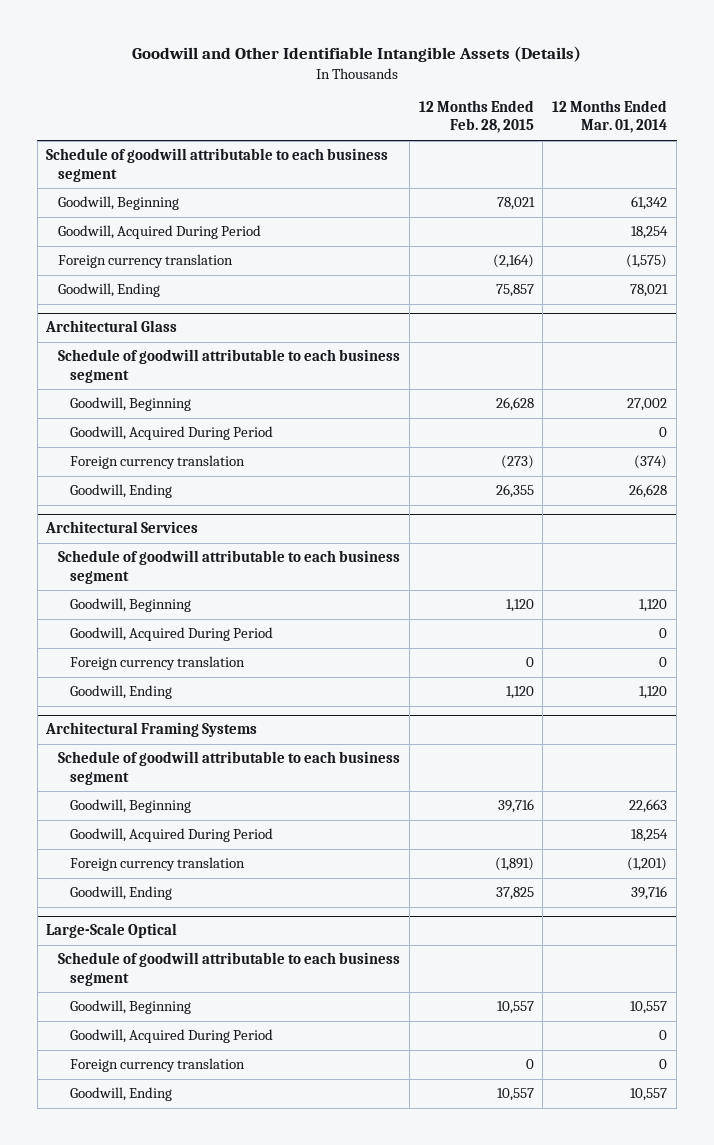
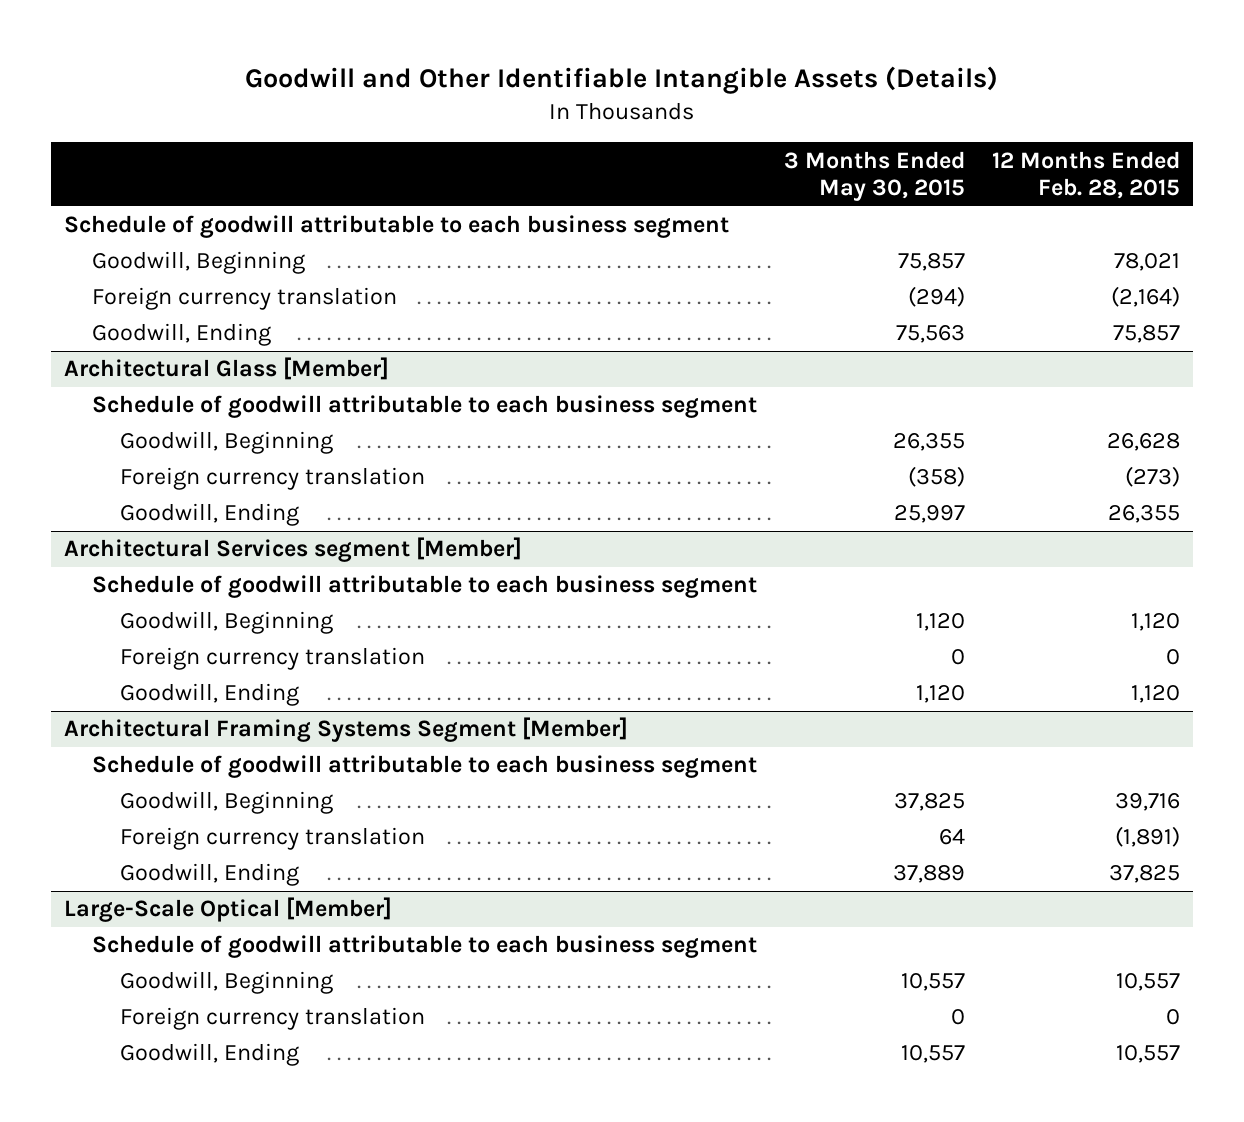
[552,100,668,134] 12 Months Ended Mar. 01, 2014 -> none
none -> [783,150,965,201] 3 Months Ended May 30, 2015
[58,225,262,240] Goodwill, Acquired During Period -> none
[45,320,178,333] Architectural Glass -> [64,357,390,381] Architectural Glass [Member]
[69,426,273,441] Goodwill, Acquired During Period -> none
[45,521,199,534] Architectural Services -> [64,537,523,563] Architectural Services segment [Member]
[69,627,273,642] Goodwill, Acquired During Period -> none
[45,722,258,738] Architectural Framing Systems -> [64,717,629,743] Architectural Framing Systems Segment [Member]
[69,828,273,843] Goodwill, Acquired During Period -> none
[46,923,178,939] Large-Scale Optical -> [64,897,393,923] Large-Scale Optical [Member]
[69,1029,273,1044] Goodwill, Acquired During Period -> none

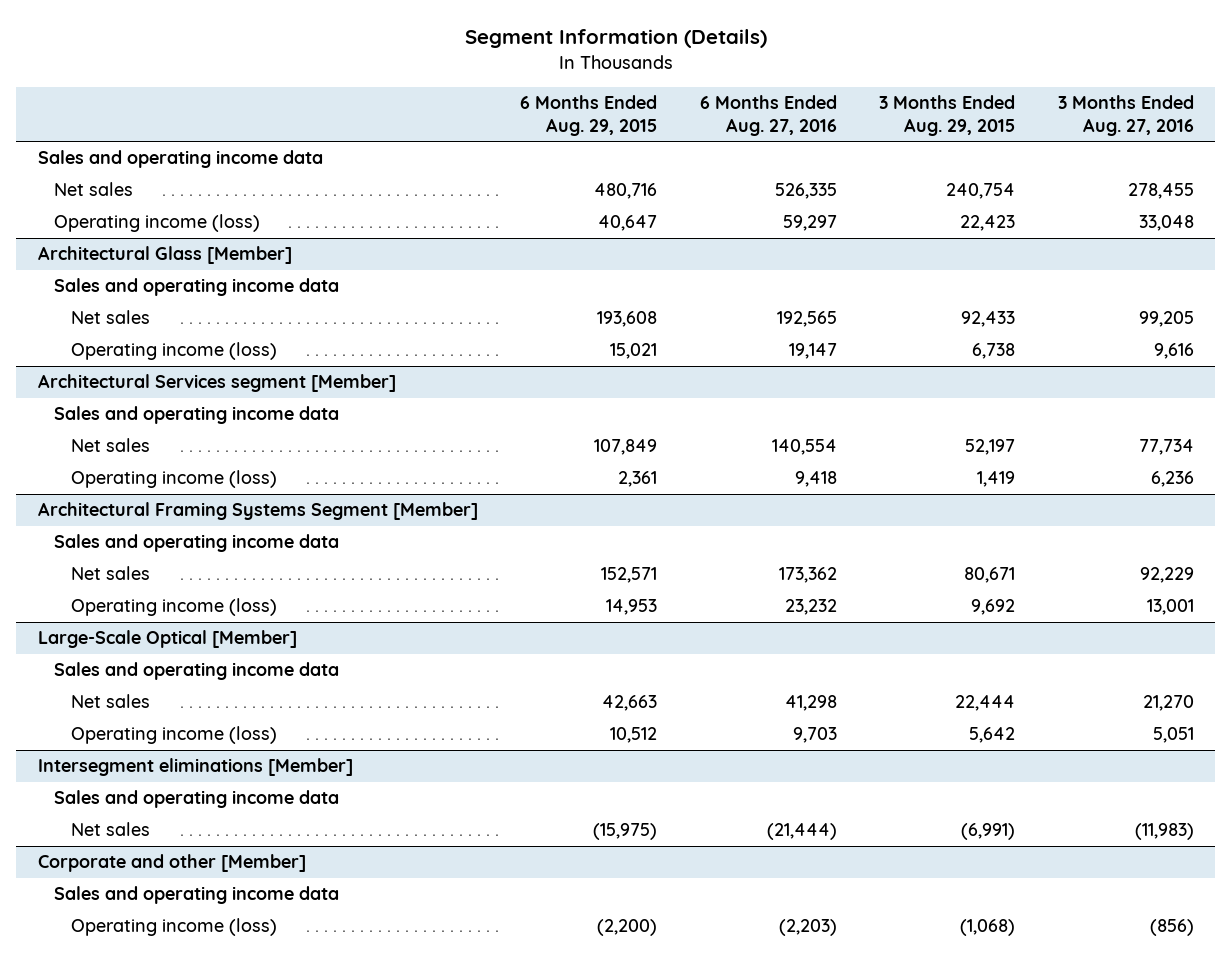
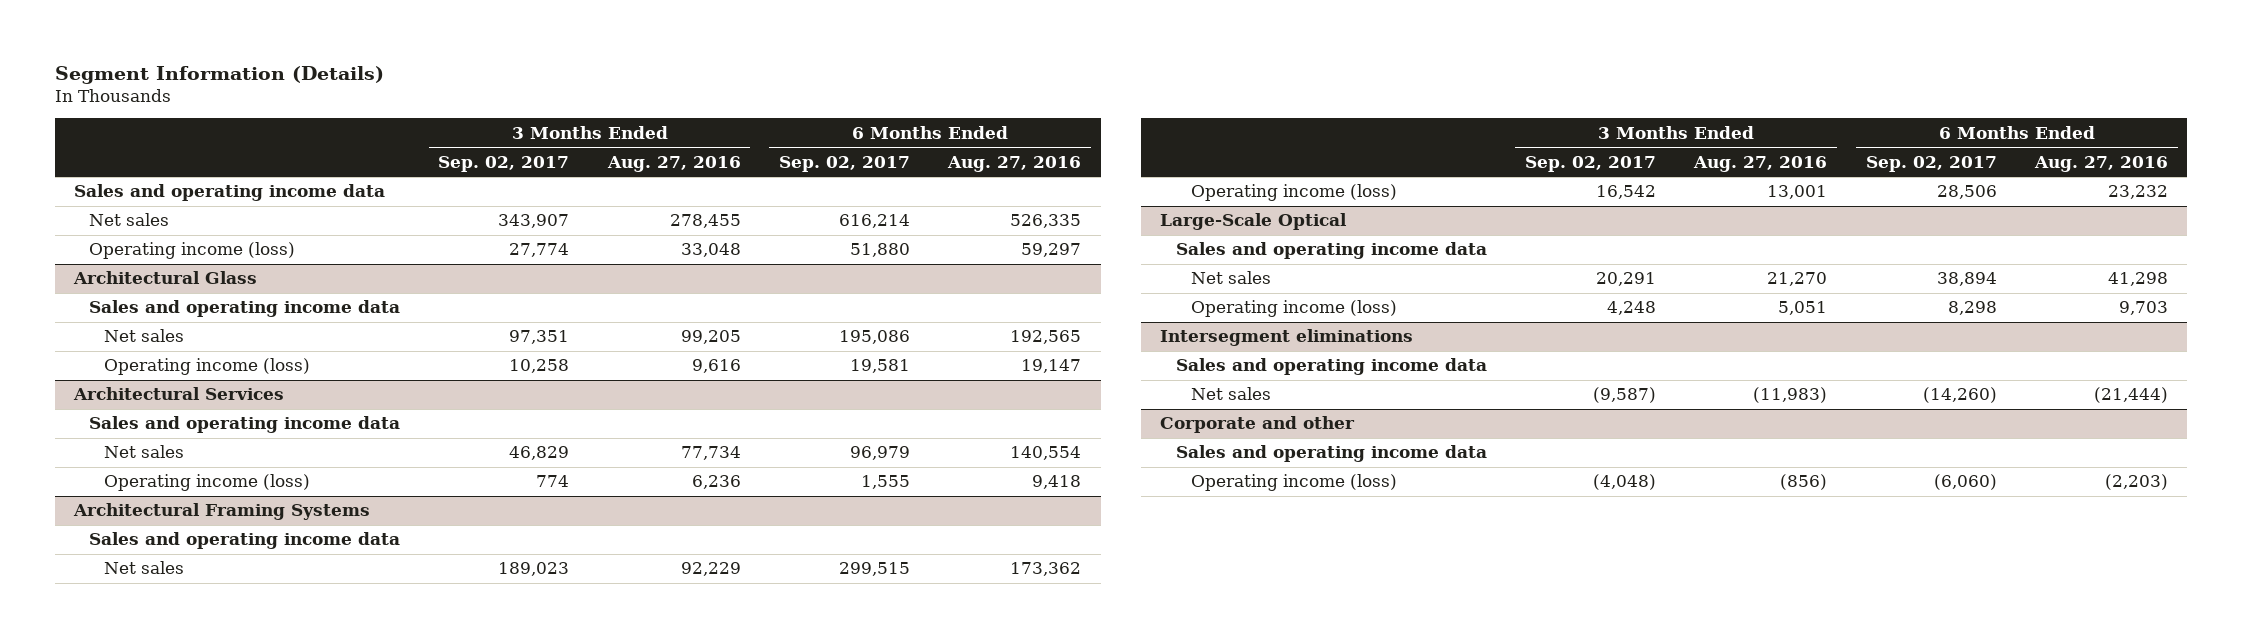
[520,94,658,136] 6 Months Ended Aug. 29, 2015 -> none
[879,94,1016,136] 3 Months Ended Aug. 29, 2015 -> none
none -> [438,155,570,172] Sep. 02, 2017
none -> [779,155,911,172] Sep. 02, 2017
[37,246,292,265] Architectural Glass [Member] -> [72,271,257,285] Architectural Glass
[37,374,396,393] Architectural Services segment [Member] -> [72,387,284,401] Architectural Services
[37,502,478,521] Architectural Framing Systems Segment [Member] -> [72,503,370,521] Architectural Framing Systems
[37,630,297,649] Large-Scale Optical [Member] -> [1160,213,1348,231] Large-Scale Optical
[37,758,353,777] Intersegment eliminations [Member] -> [1160,329,1414,347] Intersegment eliminations
[37,854,306,873] Corporate and other [Member] -> [1160,416,1356,434] Corporate and other

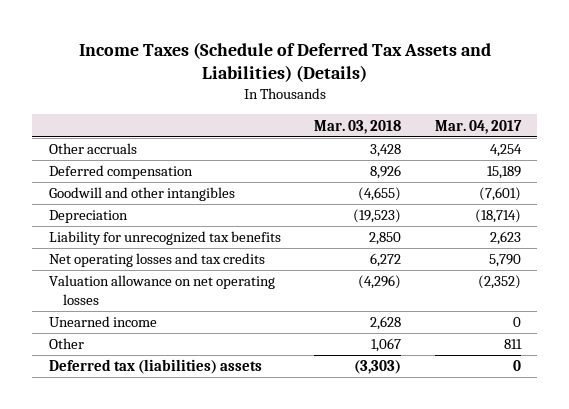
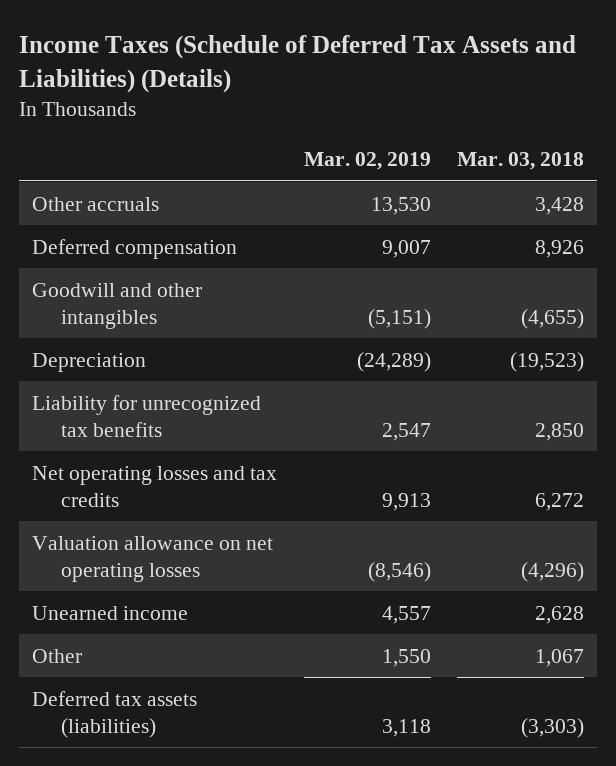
[434,119,522,134] Mar. 04, 2017 -> none
none -> [303,152,431,171] Mar. 02, 2019
[48,359,262,375] Deferred tax (liabilities) assets -> [32,690,198,738] Deferred tax assets (liabilities)

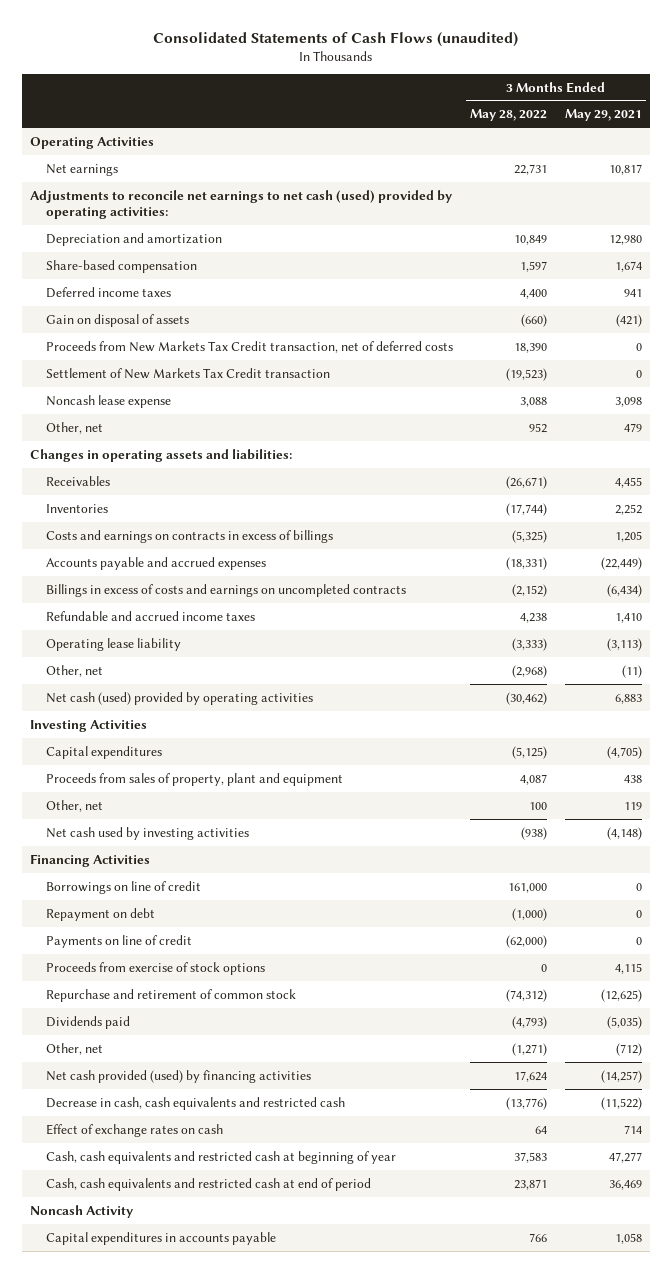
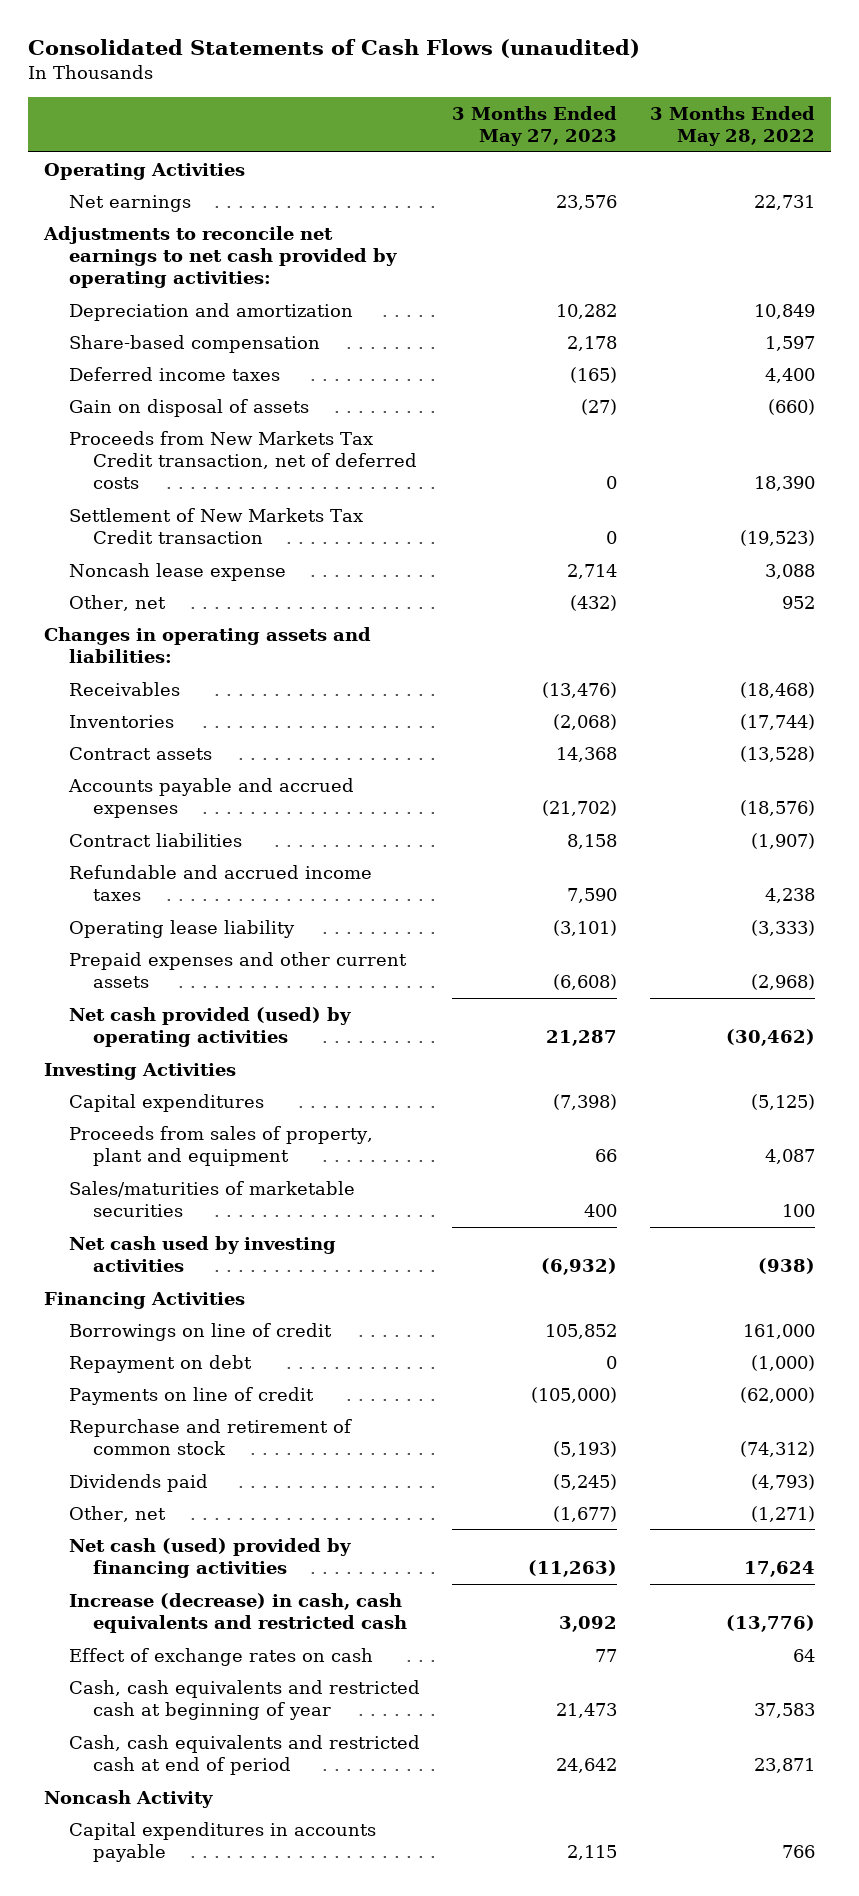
[564,109,642,122] May 29, 2021 -> none
none -> [452,105,618,147] 3 Months Ended May 27, 2023
[30,189,453,220] Adjustments to reconcile net earnings to net cash (used) provided by operating activities: -> [43,225,397,289] Adjustments to reconcile net earnings to net cash provided by operating activities:
[506,475,548,489] (26,671) -> [739,681,815,698] (18,468)
[46,529,334,543] Costs and earnings on contracts in excess of billings -> none
[46,583,407,597] Billings in excess of costs and earnings on uncompleted contracts -> none
none -> [68,746,212,760] Contract assets
[506,556,548,570] (18,331) -> [739,800,815,817] (18,576)
none -> [68,832,242,847] Contract liabilities
[46,664,104,677] Other, net -> [68,951,407,989] Prepaid expenses and other current assets
[46,691,314,705] Net cash (used) provided by operating activities -> [68,1006,351,1048] Net cash provided (used) by operating activities
[46,799,104,812] Other, net -> none
none -> [68,1180,355,1218] Sales/maturities of marketable securities
[46,961,266,975] Proceeds from exercise of stock options -> none
[46,1069,312,1083] Net cash provided (used) by financing activities -> [68,1537,351,1579] Net cash (used) provided by financing activities
[46,1096,346,1110] Decrease in cash, cash equivalents and restricted cash -> [68,1592,407,1634] Increase (decrease) in cash, cash equivalents and restricted cash

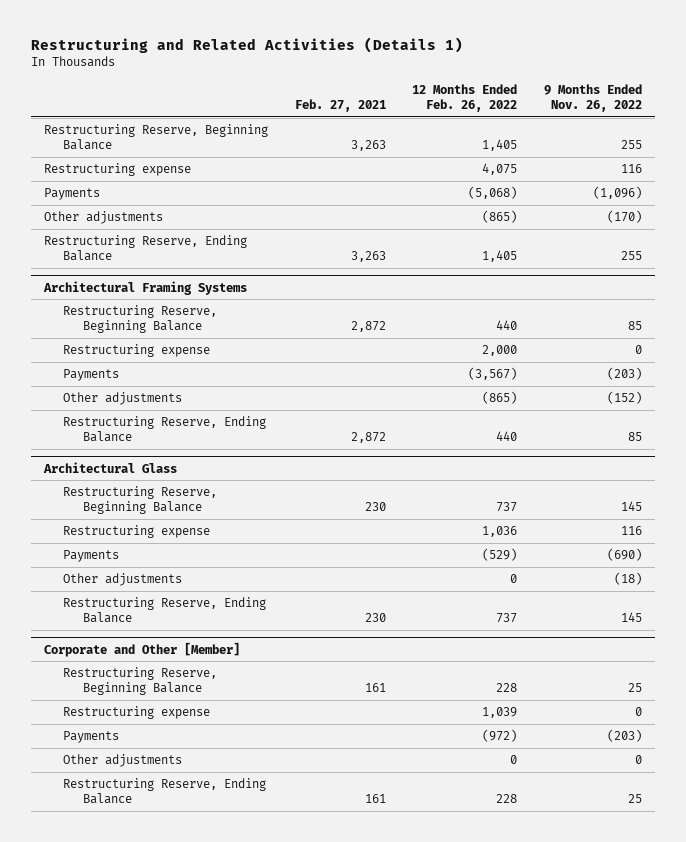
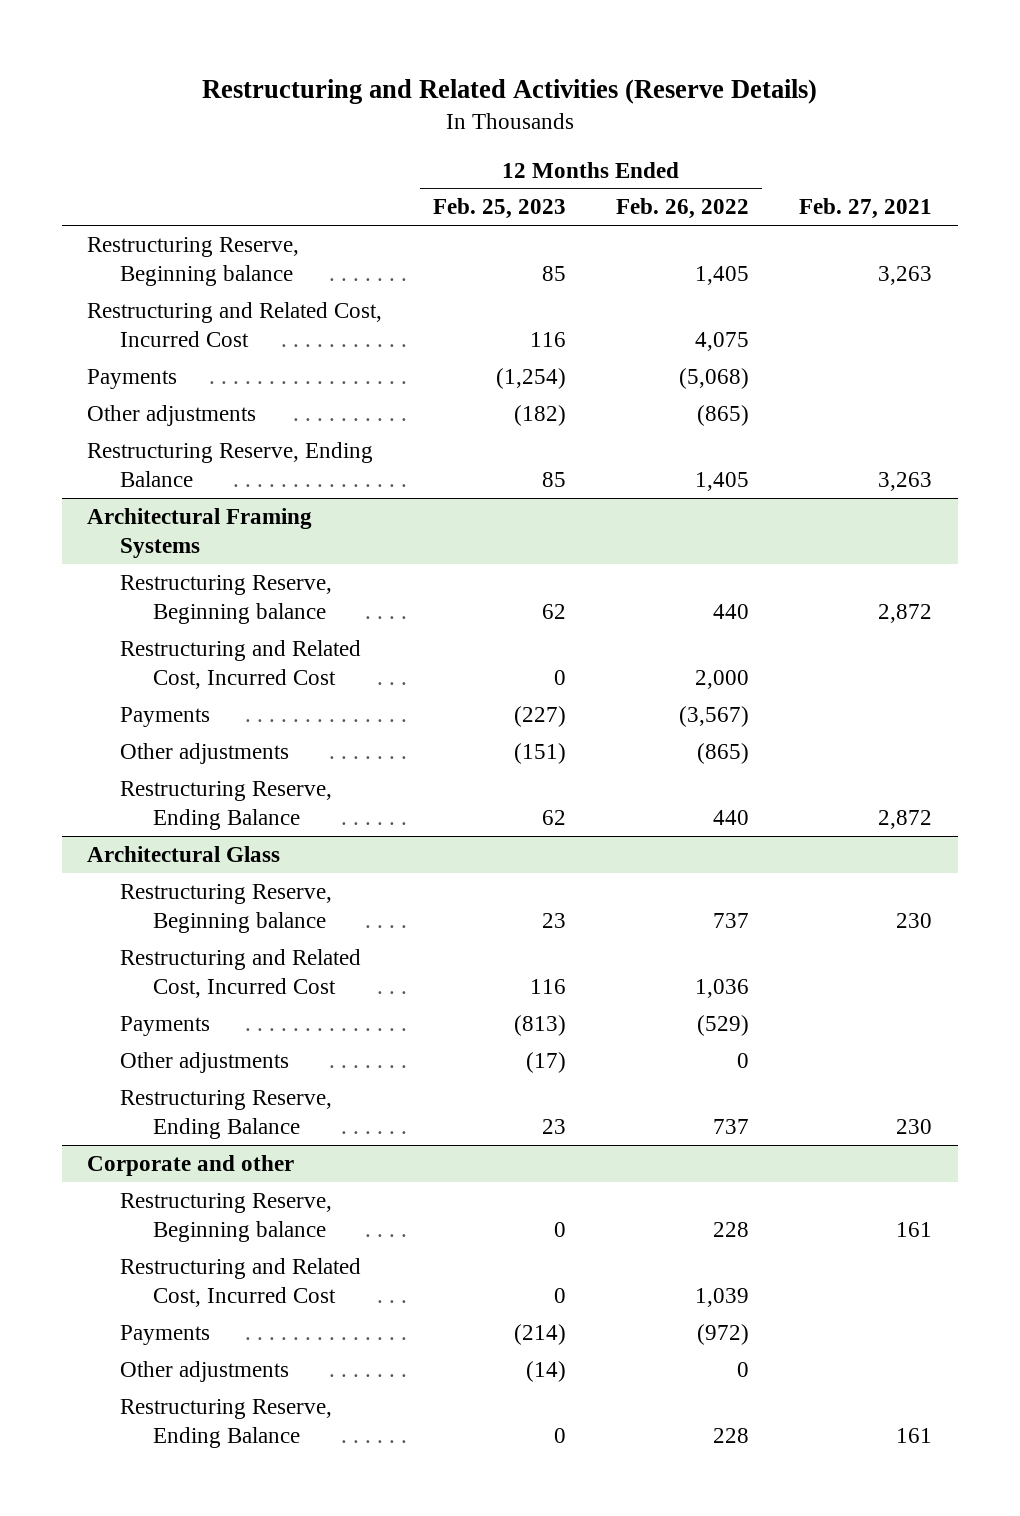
[31,36,464,53] Restructuring and Related Activities (Details 1) -> [201,78,817,104] Restructuring and Related Activities (Reserve Details)
[543,84,642,113] 9 Months Ended Nov. 26, 2022 -> none
none -> [432,198,566,220] Feb. 25, 2023
[44,124,269,151] Restructuring Reserve, Beginning Balance -> [87,236,300,287] Restructuring Reserve, Beginning balance
[44,163,192,177] Restructuring expense -> [87,301,383,348] Restructuring and Related Cost, Incurred Cost
[63,344,211,358] Restructuring expense -> none
[63,305,218,334] Restructuring Reserve, Beginning Balance -> [119,574,332,625] Restructuring Reserve, Beginning balance
none -> [119,639,361,690] Restructuring and Related Cost, Incurred Cost
[63,486,218,515] Restructuring Reserve, Beginning Balance -> [119,883,332,934] Restructuring Reserve, Beginning balance
[63,525,211,539] Restructuring expense -> [119,948,361,999] Restructuring and Related Cost, Incurred Cost
[44,641,241,657] Corporate and Other [Member] -> [87,1154,295,1176] Corporate and other
[63,667,218,696] Restructuring Reserve, Beginning Balance -> [119,1192,332,1243] Restructuring Reserve, Beginning balance
[63,706,211,720] Restructuring expense -> [119,1257,361,1308] Restructuring and Related Cost, Incurred Cost

